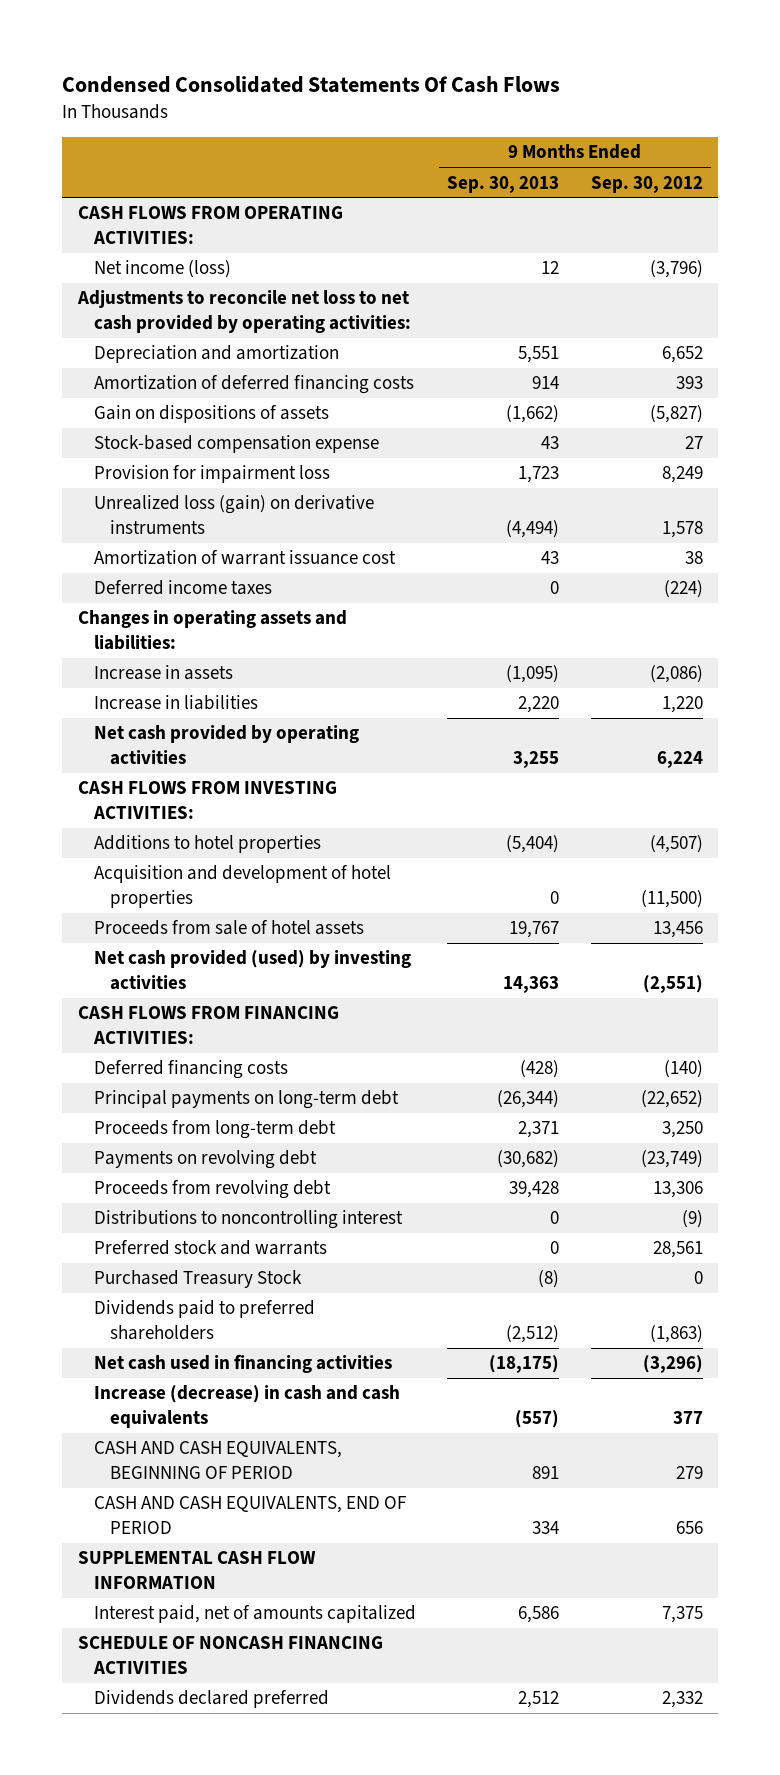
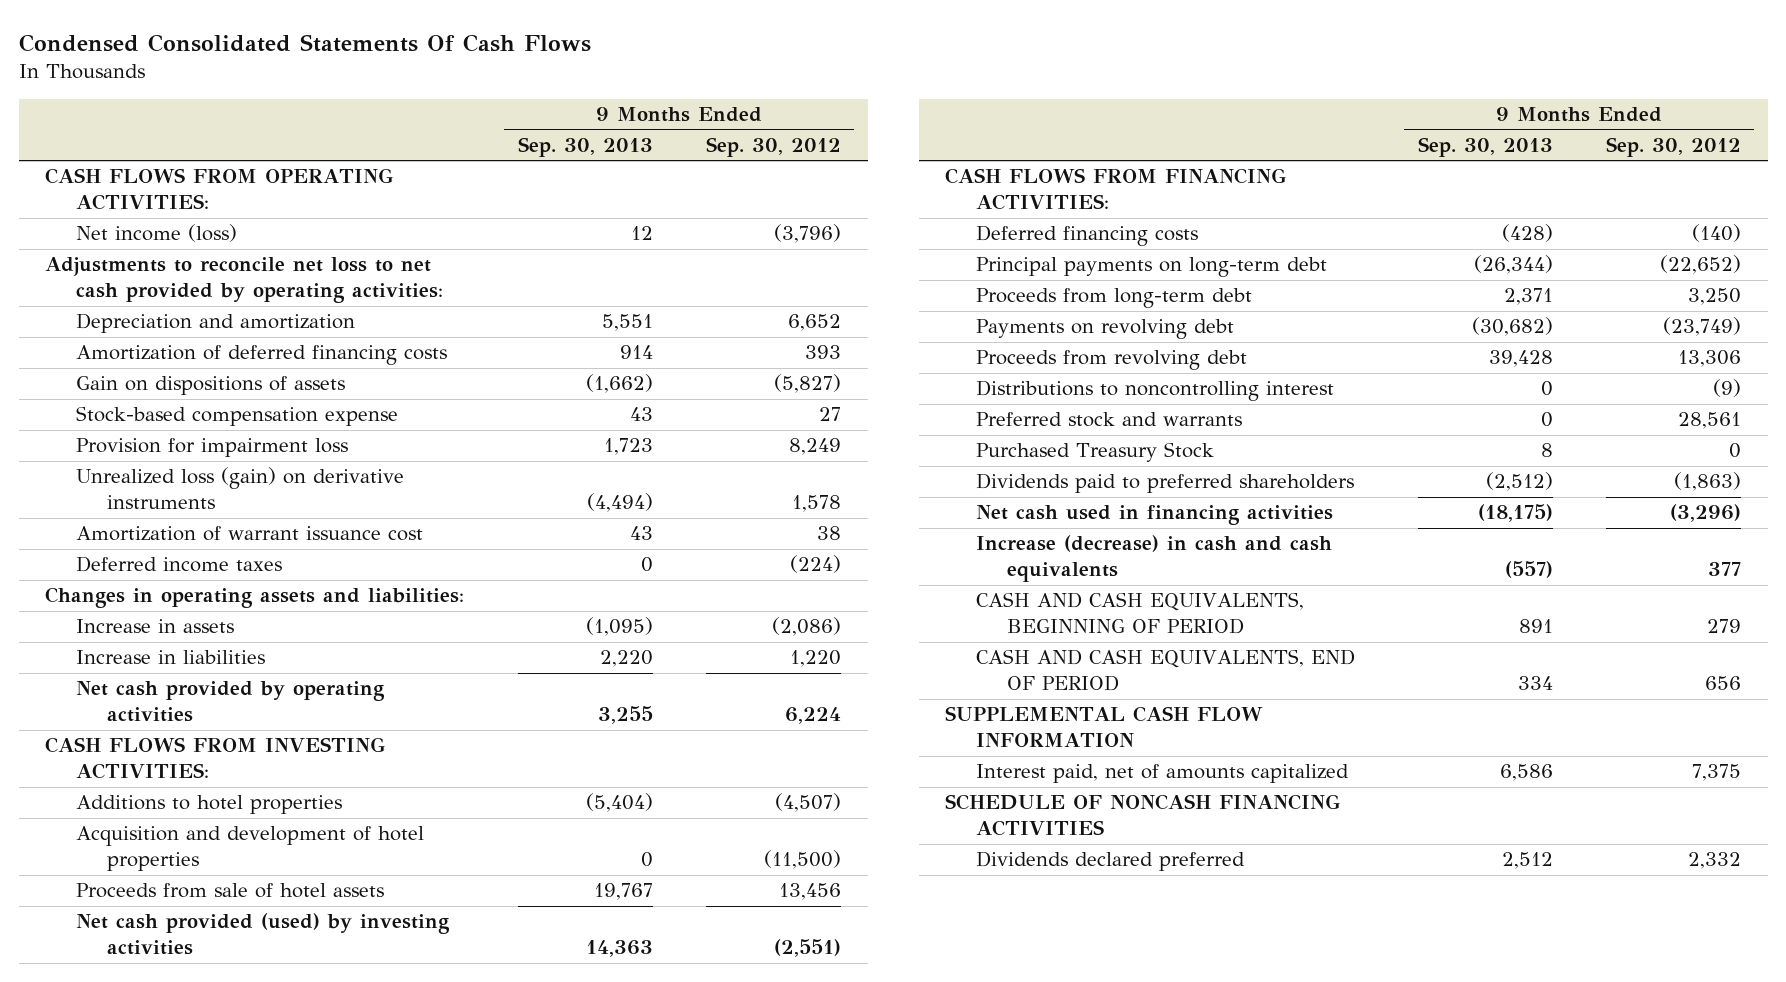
[538,1270,560,1289] (8) -> [1540,443,1553,458] 8

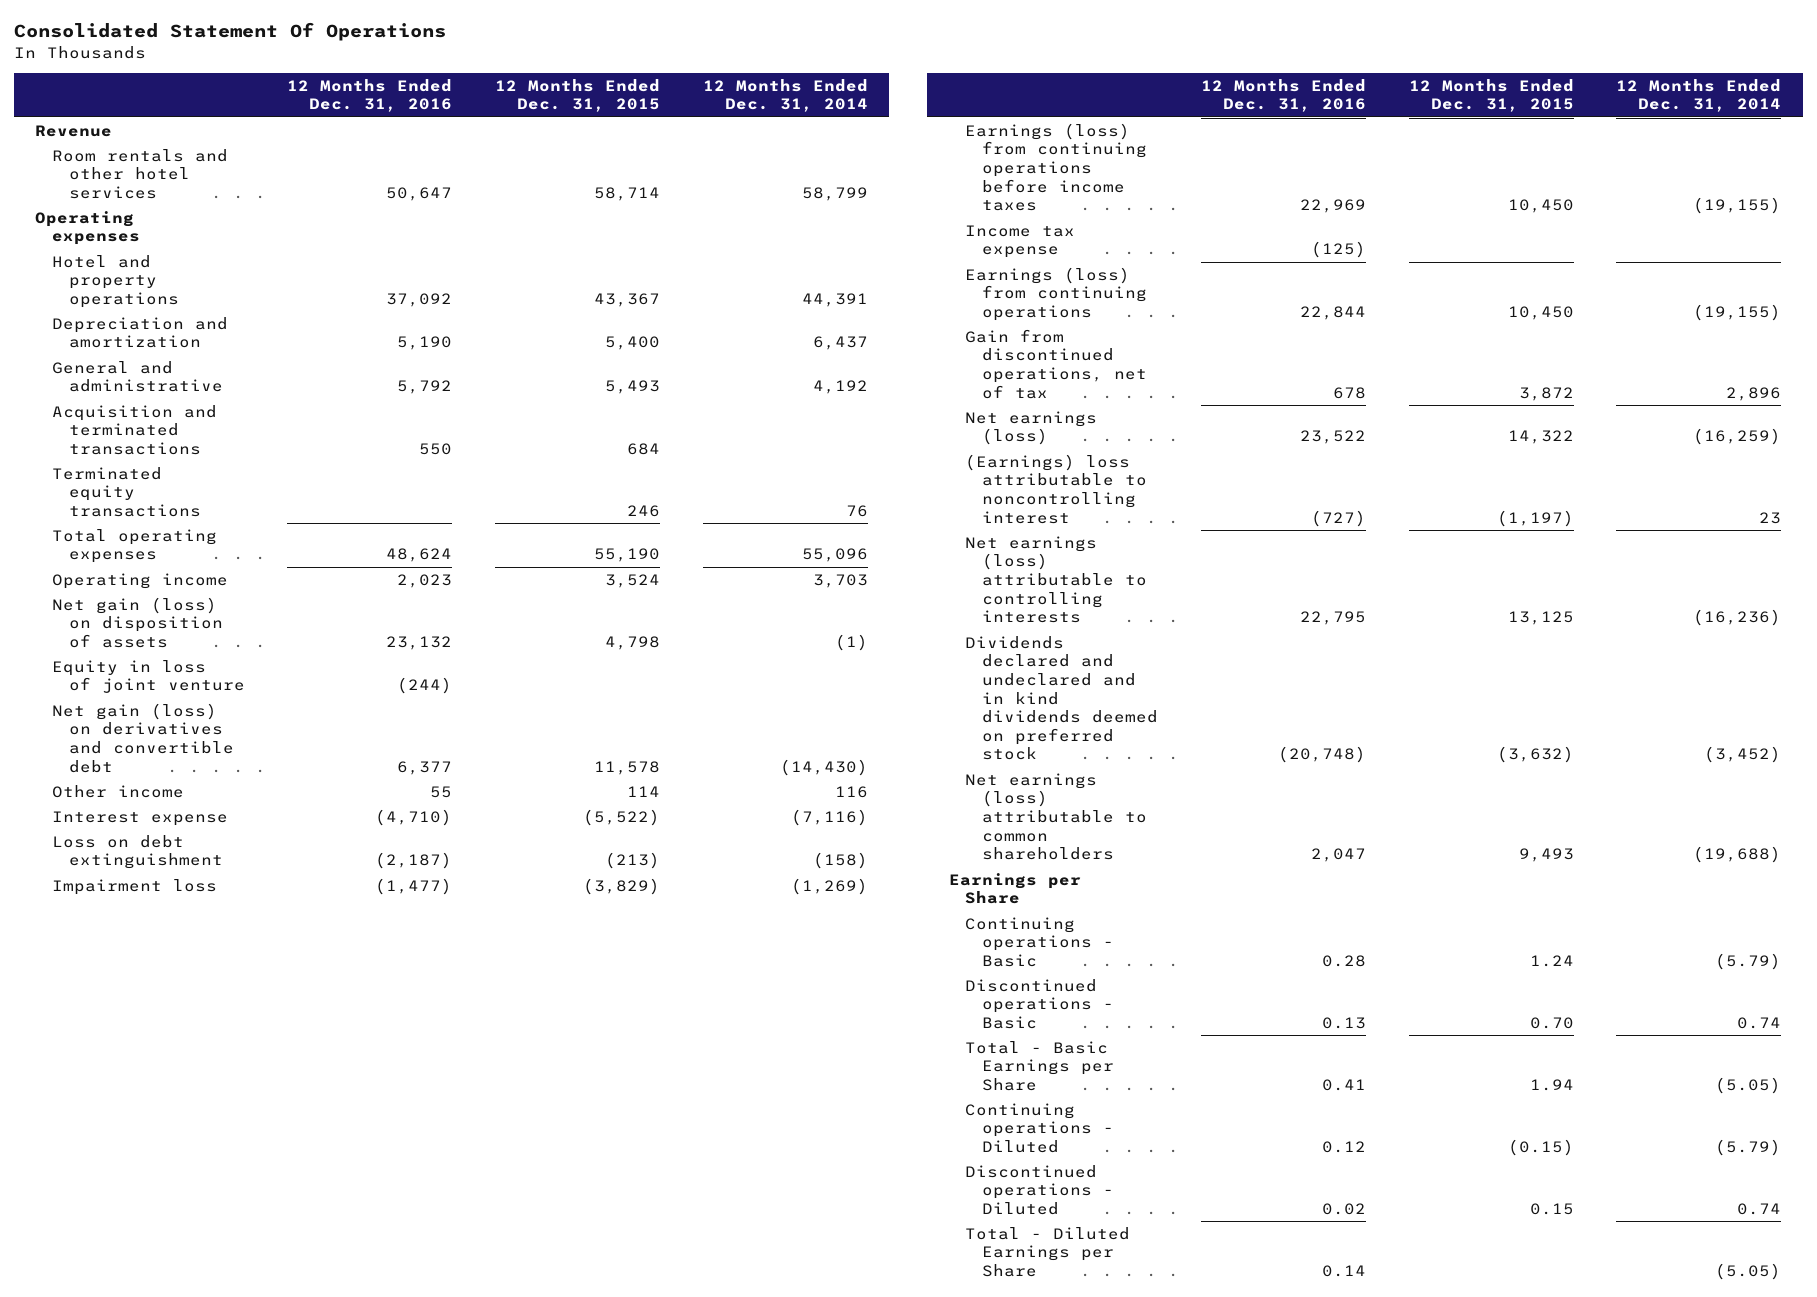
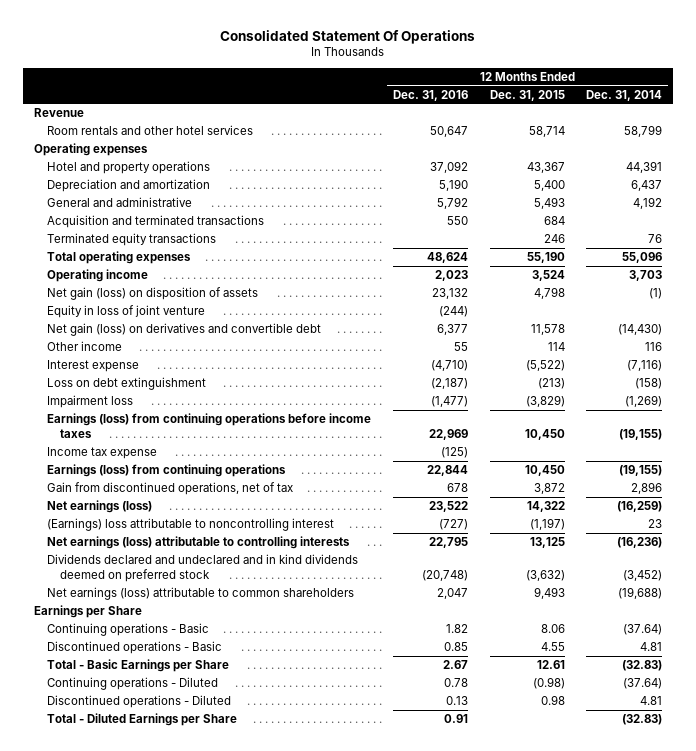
[1321,955,1366,968] 0.28 -> [445,624,468,634] 1.82
[1529,955,1574,968] 1.24 -> [540,624,565,634] 8.06
[1715,953,1782,971] (5.79) -> [623,624,663,636] (37.64)
[1321,1017,1366,1030] 0.13 -> [443,642,468,652] 0.85
[1529,1017,1574,1030] 0.70 -> [540,642,565,652] 4.55
[1737,1017,1782,1030] 0.74 -> [640,642,663,652] 4.81
[1321,1079,1366,1092] 0.41 -> [442,660,468,670] 2.67
[1529,1079,1574,1092] 1.94 -> [536,660,565,670] 12.61
[1715,1077,1782,1095] (5.05) -> [622,660,663,672] (32.83)
[1321,1141,1366,1154] 0.12 -> [443,678,468,688] 0.78
[1507,1139,1574,1157] (0.15) -> [532,677,565,690] (0.98)
[1715,1139,1782,1157] (5.79) -> [623,678,663,690] (37.64)
[1321,1203,1366,1216] 0.02 -> [445,696,468,706] 0.13
[1529,1203,1574,1216] 0.15 -> [540,695,565,706] 0.98
[1737,1203,1782,1216] 0.74 -> [640,696,663,706] 4.81
[1321,1265,1366,1278] 0.14 -> [443,714,468,724] 0.91
[1715,1263,1782,1281] (5.05) -> [622,714,663,726] (32.83)

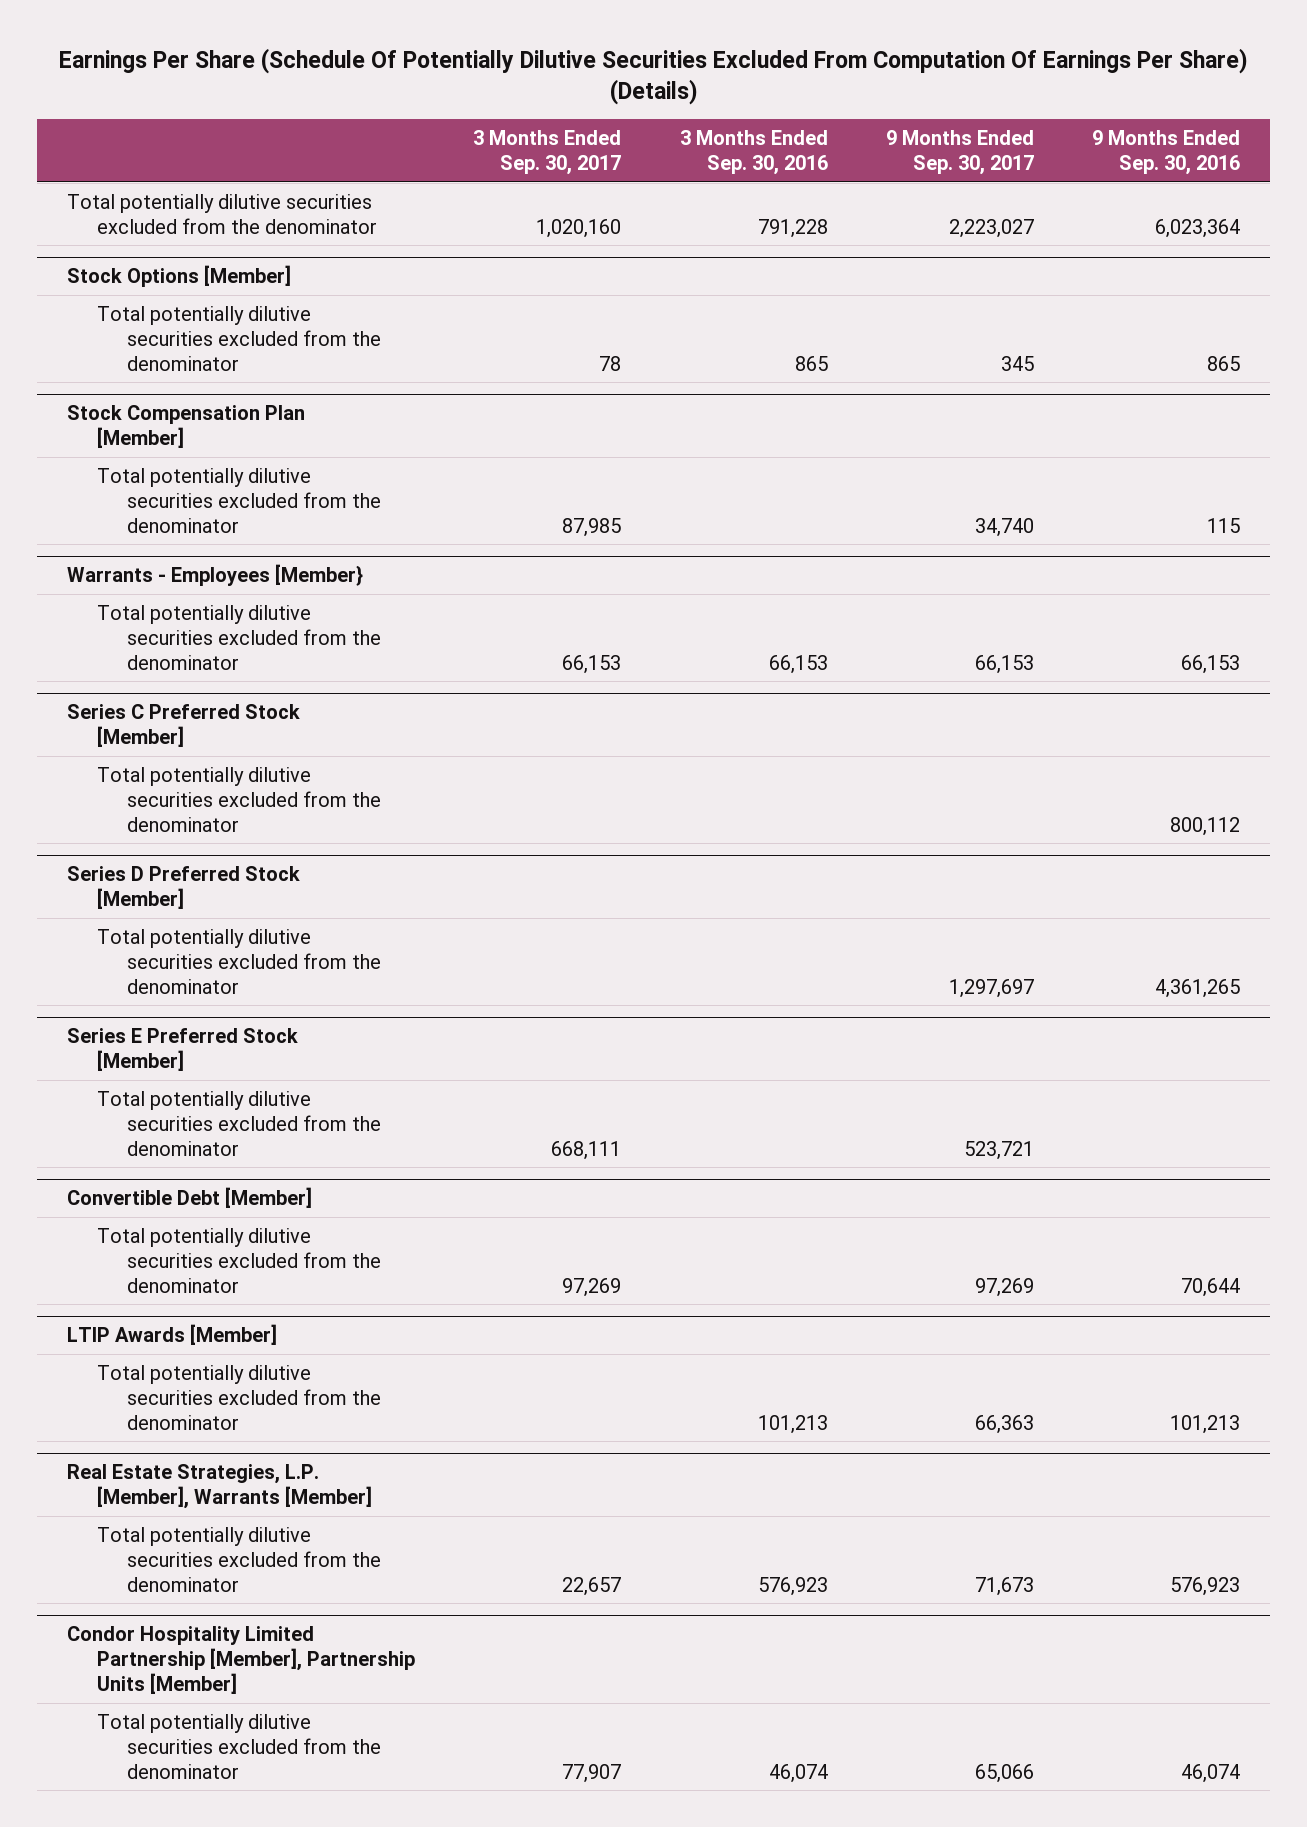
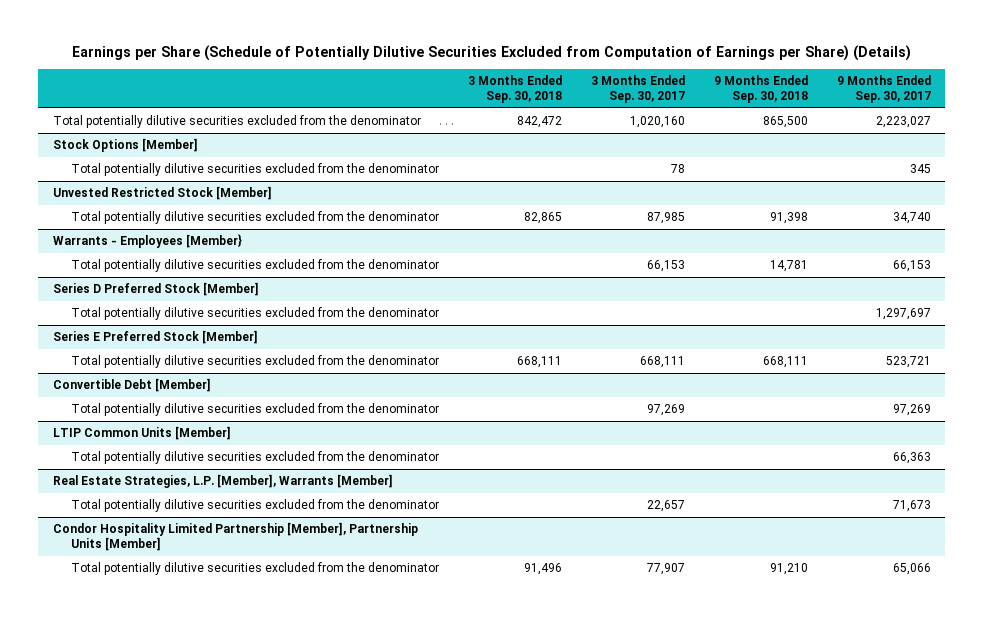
[58,48,1248,106] Earnings Per Share (Schedule Of Potentially Dilutive Securities Excluded From Computation Of Earnings Per Share) (Details) -> [71,44,911,61] Earnings per Share (Schedule of Potentially Dilutive Securities Excluded from Computation of Earnings per Share) (Details)
[679,129,828,176] 3 Months Ended Sep. 30, 2016 -> none
[1092,129,1241,176] 9 Months Ended Sep. 30, 2016 -> none
none -> [468,75,563,104] 3 Months Ended Sep. 30, 2018
none -> [713,75,808,104] 9 Months Ended Sep. 30, 2018
[66,405,305,449] Stock Compensation Plan [Member] -> none
none -> [52,186,272,201] Unvested Restricted Stock [Member]
[66,704,300,748] Series C Preferred Stock [Member] -> none
[96,766,381,832] Total potentially dilutive securities excluded from the denominator -> none
[66,1324,277,1346] LTIP Awards [Member] -> [52,426,231,441] LTIP Common Units [Member]

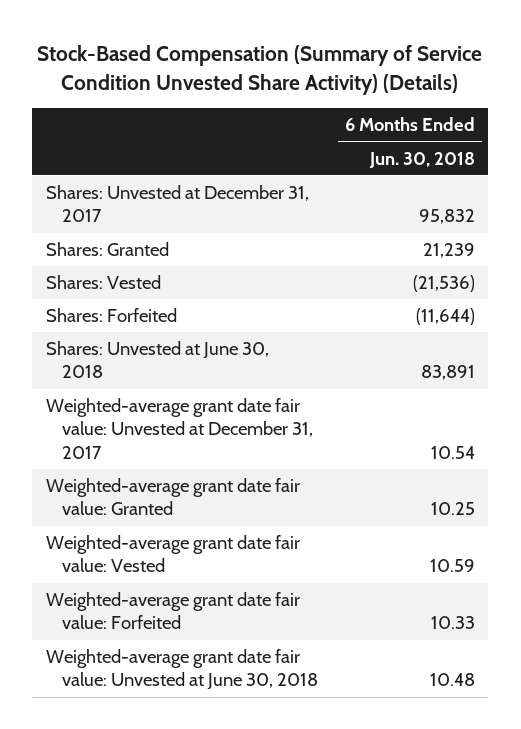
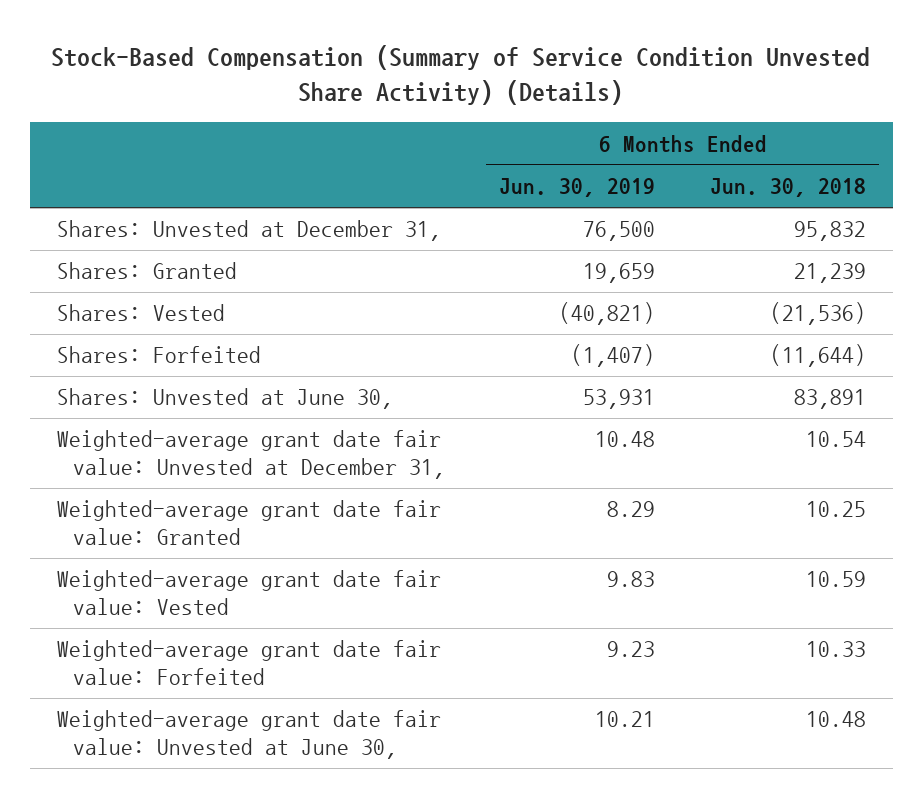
none -> [499,178,656,198] Jun. 30, 2019
[46,185,310,223] Shares: Unvested at December 31, 2017 -> [56,220,441,242] Shares: Unvested at December 31,
[46,341,270,379] Shares: Unvested at June 30, 2018 -> [56,388,393,410] Shares: Unvested at June 30,
[46,398,313,459] Weighted-average grant date fair value: Unvested at December 31, 2017 -> [56,430,446,479] Weighted-average grant date fair value: Unvested at December 31,
[46,649,318,691] Weighted-average grant date fair value: Unvested at June 30, 2018 -> [56,710,441,759] Weighted-average grant date fair value: Unvested at June 30,

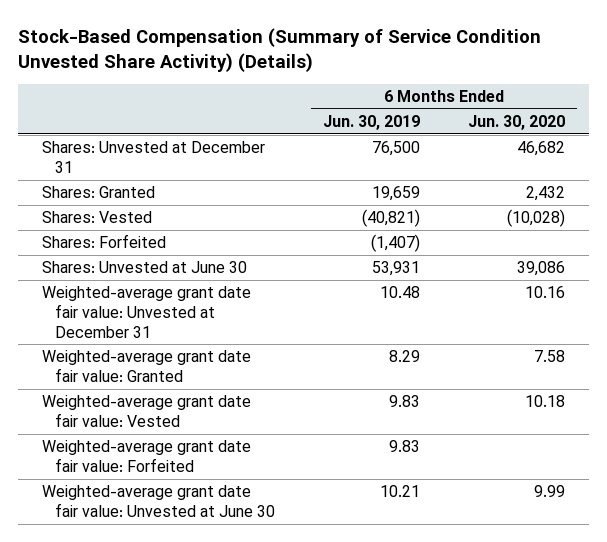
[709,178,866,198] Jun. 30, 2018 -> none
none -> [468,114,566,130] Jun. 30, 2020
[56,220,441,242] Shares: Unvested at December 31, -> [42,141,266,173] Shares: Unvested at December 31
[56,388,393,410] Shares: Unvested at June 30, -> [42,261,248,274] Shares: Unvested at June 30
[56,430,446,479] Weighted-average grant date fair value: Unvested at December 31, -> [42,286,252,338] Weighted-average grant date fair value: Unvested at December 31
[607,641,656,658] 9.23 -> [389,440,421,453] 9.83
[56,710,441,759] Weighted-average grant date fair value: Unvested at June 30, -> [42,485,276,517] Weighted-average grant date fair value: Unvested at June 30

